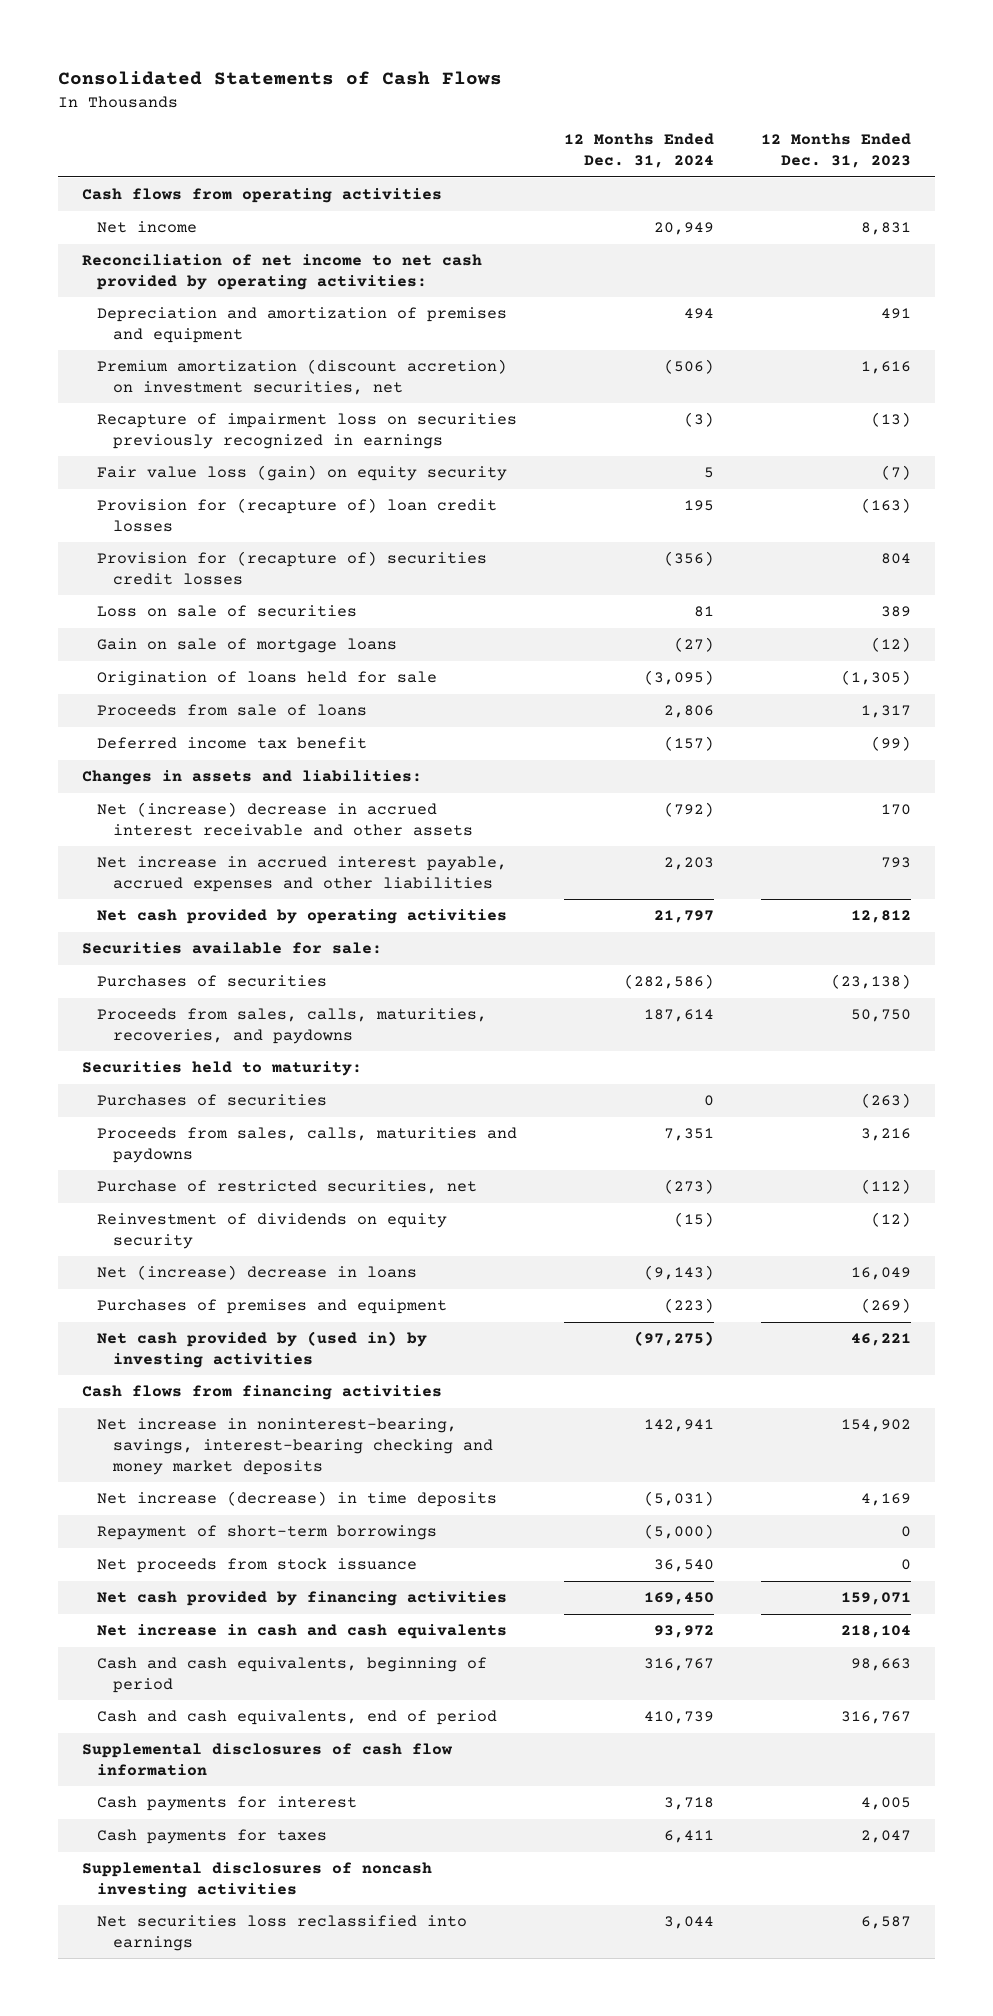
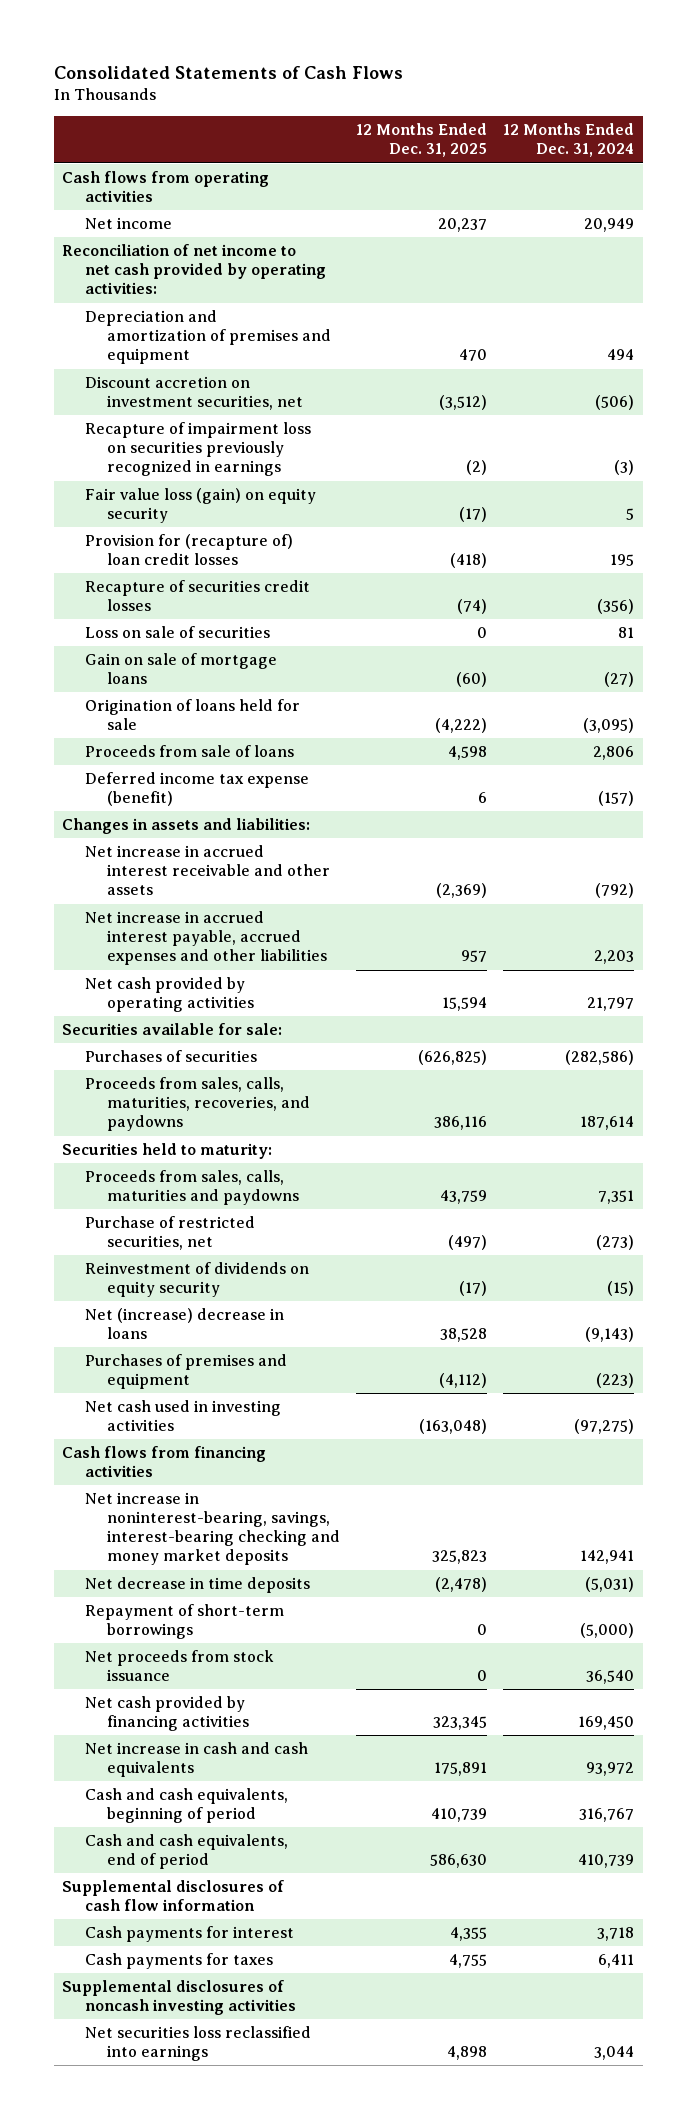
[761,133,912,169] 12 Months Ended Dec. 31, 2023 -> none
none -> [356,123,488,158] 12 Months Ended Dec. 31, 2025
[97,359,508,395] Premium amortization (discount accretion) on investment securities, net -> [84,376,303,411] Discount accretion on investment securities, net
[97,551,488,585] Provision for (recapture of) securities credit losses -> [84,580,310,612] Recapture of securities credit losses
[97,737,368,750] Deferred income tax benefit -> [84,772,309,807] Deferred income tax expense (benefit)
[97,802,473,836] Net (increase) decrease in accrued interest receivable and other assets -> [84,845,330,896] Net increase in accrued interest receivable and other assets
[97,1094,328,1107] Purchases of securities -> none
[97,1331,428,1368] Net cash provided by (used in) by investing activities -> [84,1400,281,1432] Net cash used in investing activities
[97,1491,498,1508] Net increase (decrease) in time deposits -> [84,1577,310,1594] Net decrease in time deposits

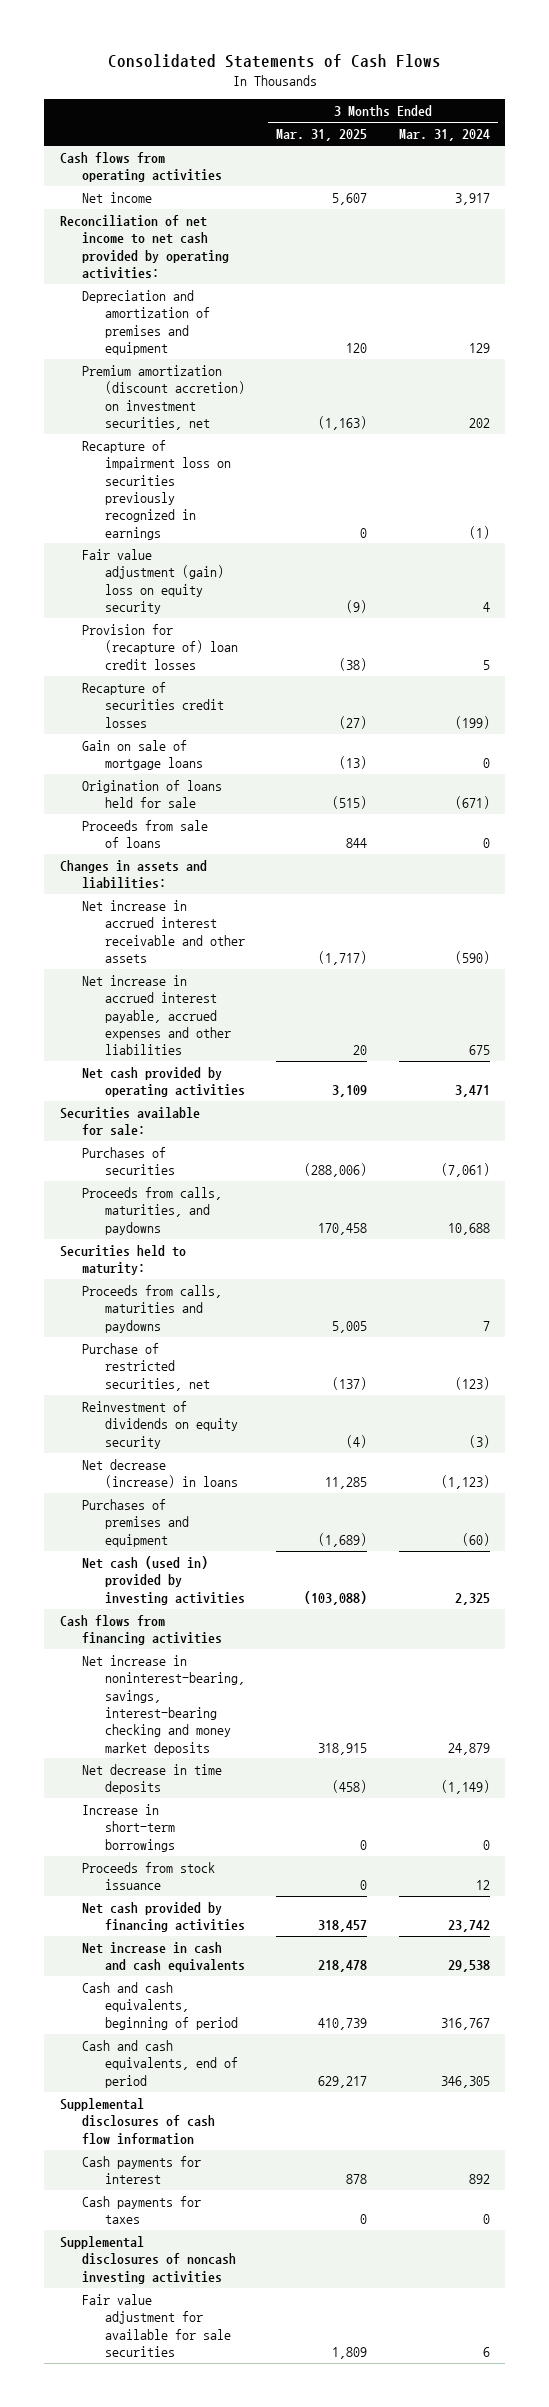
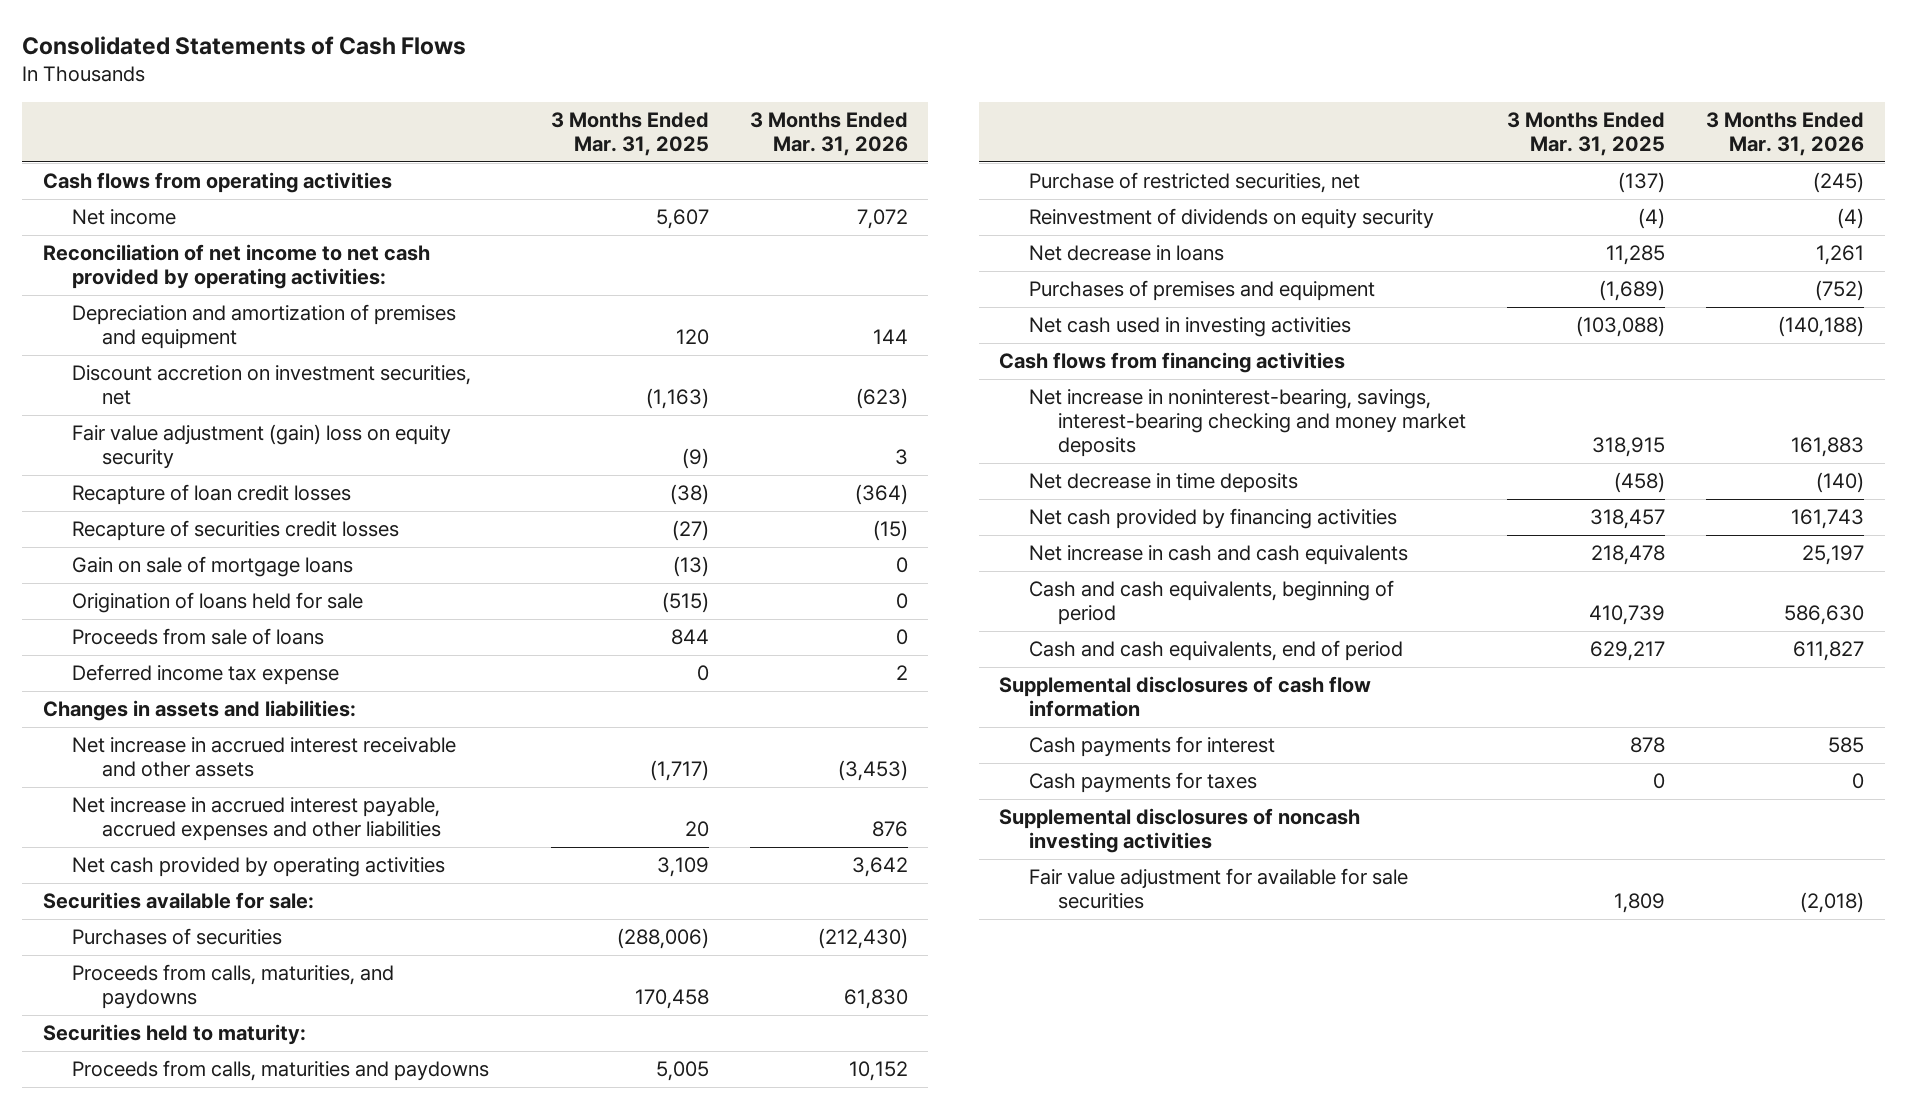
[398,129,490,142] Mar. 31, 2024 -> none
none -> [749,112,908,157] 3 Months Ended Mar. 31, 2026
[82,440,231,540] Recapture of impairment loss on securities previously recognized in earnings -> none
[82,365,245,430] Premium amortization (discount accretion) on investment securities, net -> [72,365,472,406] Discount accretion on investment securities, net
[82,624,238,670] Provision for (recapture of) loan credit losses -> [72,484,352,506] Recapture of loan credit losses
none -> [72,664,340,686] Deferred income tax expense
[82,1459,238,1489] Net decrease (increase) in loans -> [1028,245,1224,262] Net decrease in loans
[82,1556,245,1605] Net cash (used in) provided by investing activities -> [1028,317,1351,338] Net cash used in investing activities
[82,1804,175,1852] Increase in short-term borrowings -> none
[82,1862,216,1891] Proceeds from stock issuance -> none

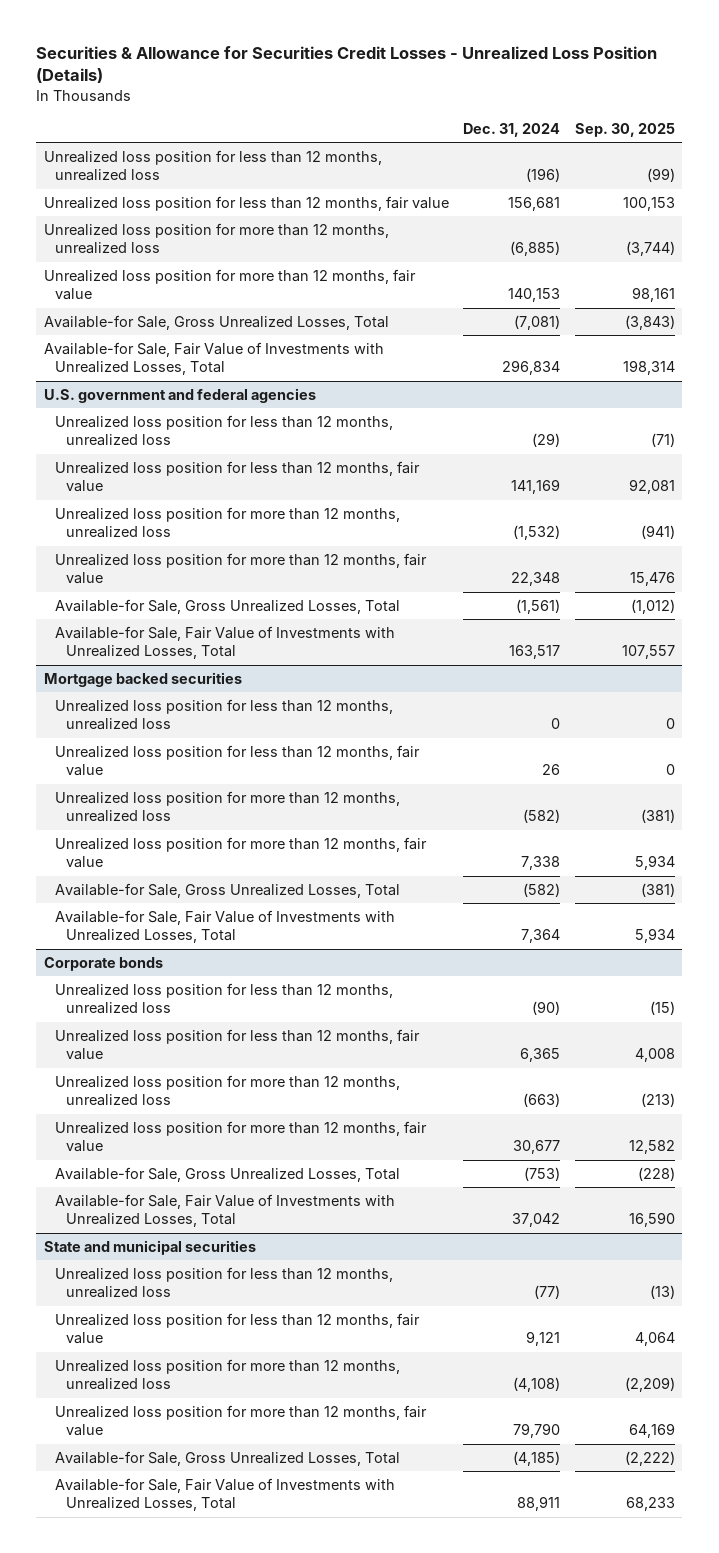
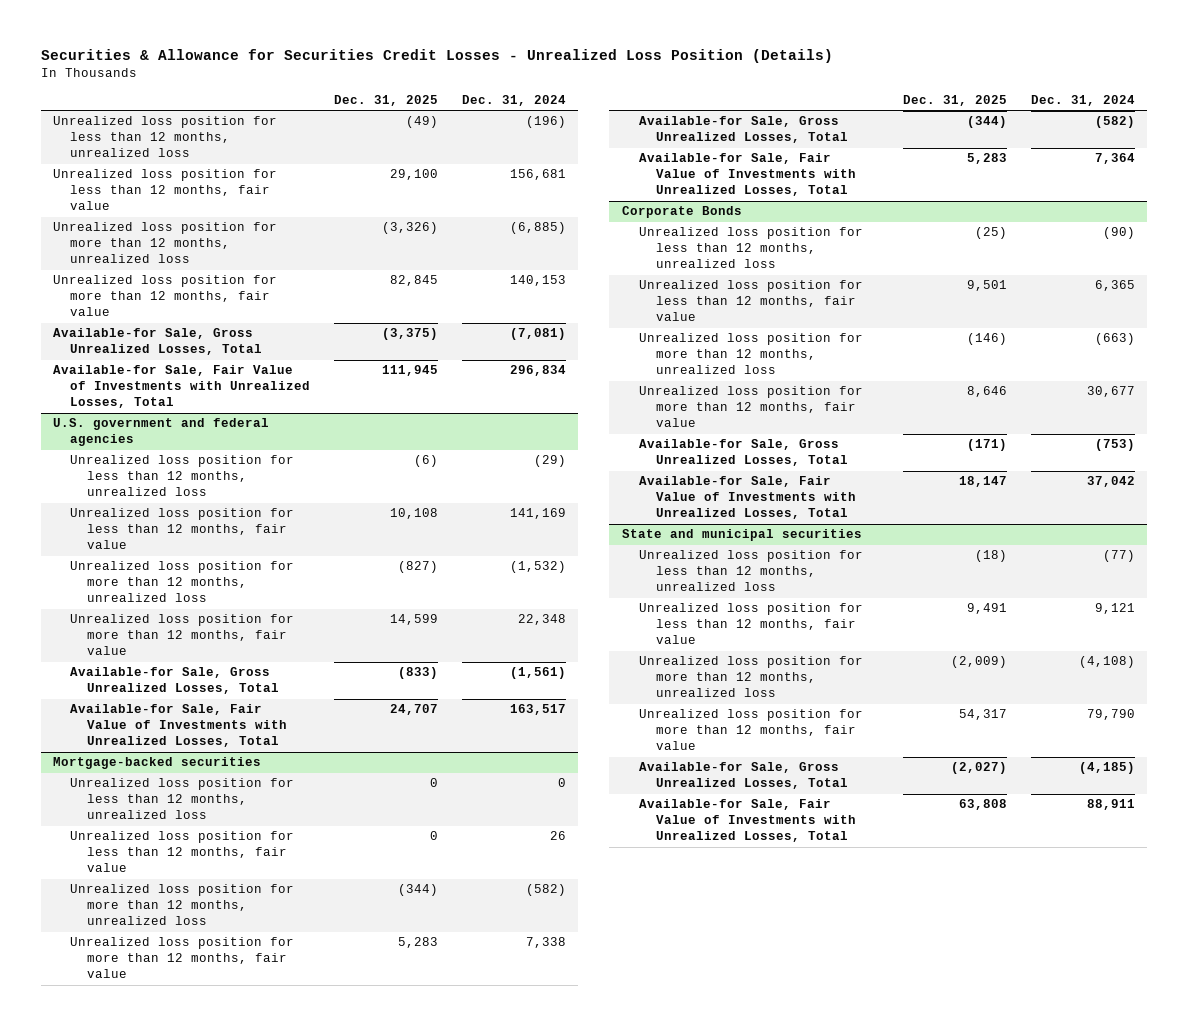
[575,122,676,137] Sep. 30, 2025 -> none
none -> [334,94,439,106] Dec. 31, 2025
[43,671,242,687] Mortgage backed securities -> [52,757,261,770] Mortgage-backed securities
[43,956,163,971] Corporate bonds -> [621,206,742,219] Corporate Bonds

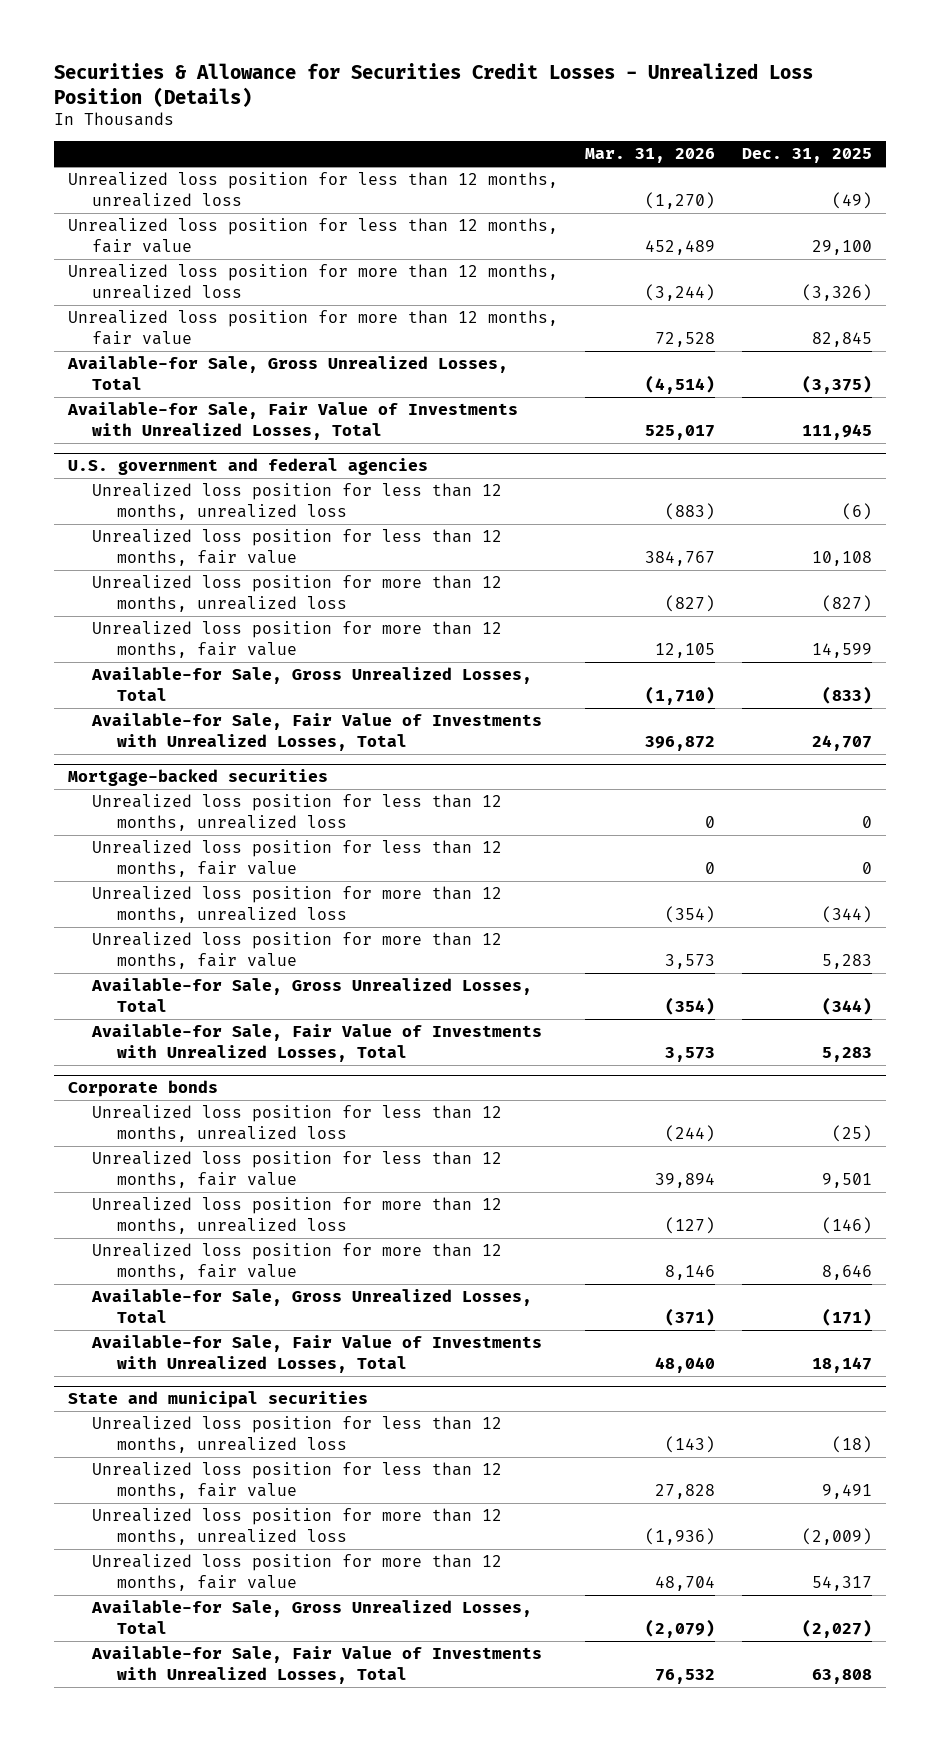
[462,94,567,106] Dec. 31, 2024 -> none
none -> [584,148,715,164] Mar. 31, 2026
[621,206,742,219] Corporate Bonds -> [67,1080,218,1098] Corporate bonds

